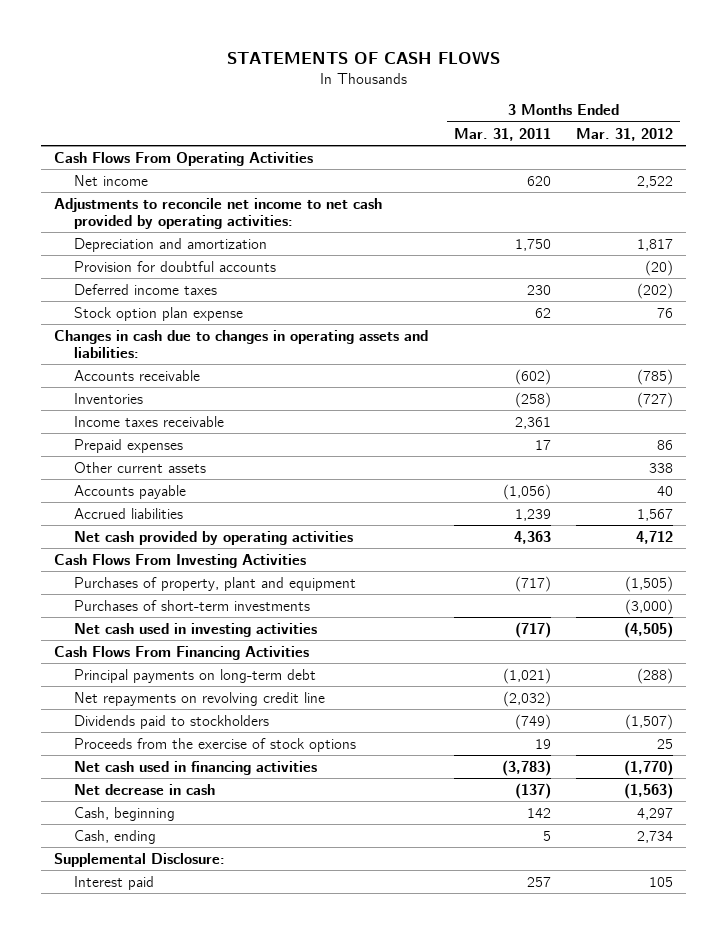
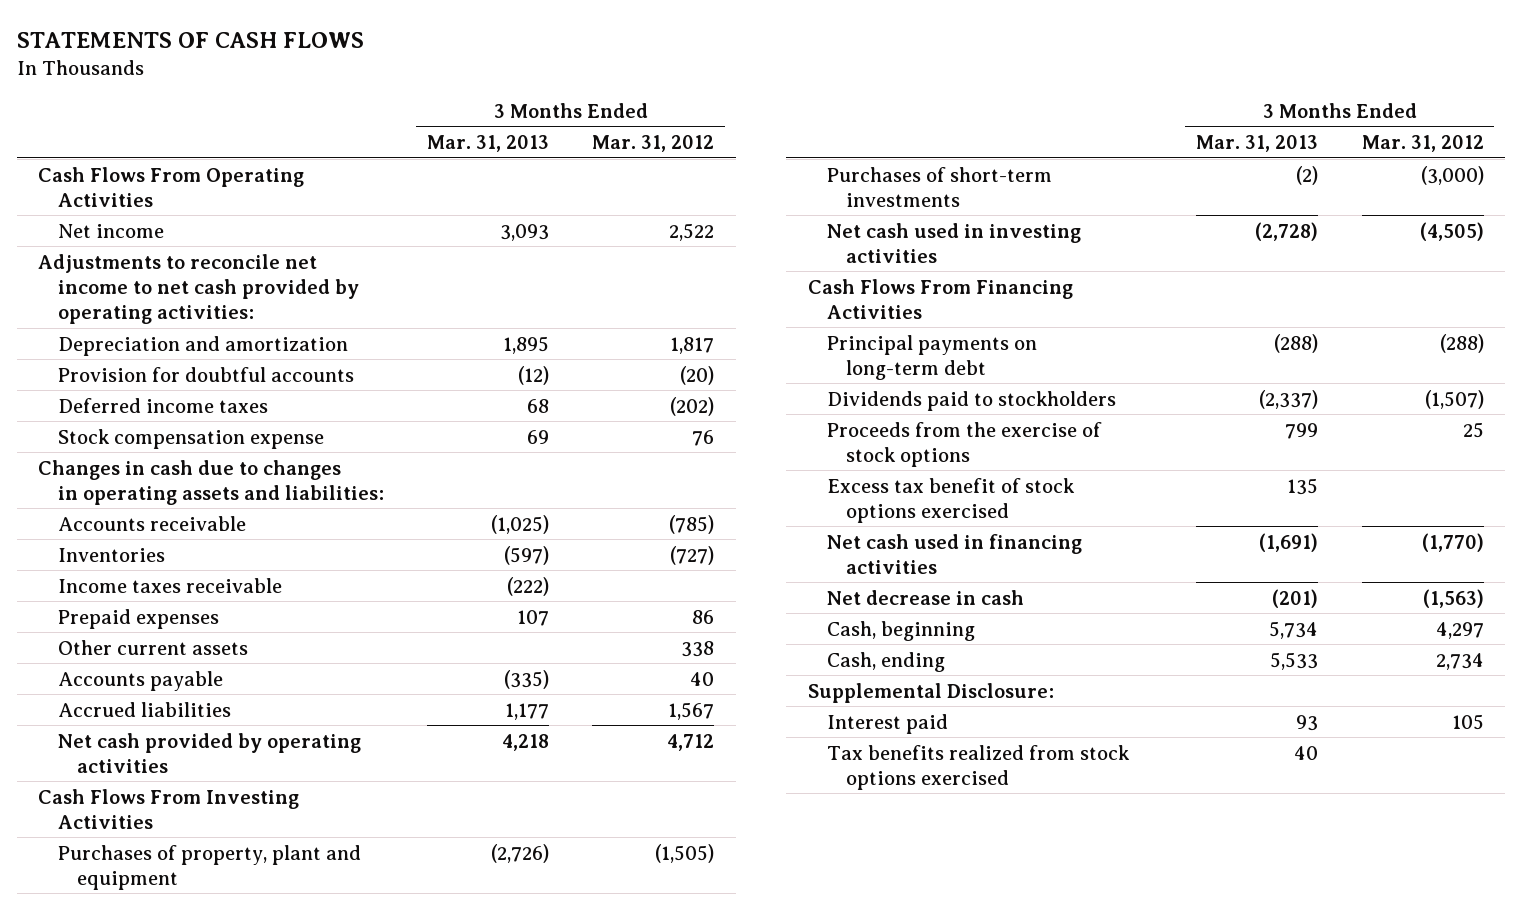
[453,127,551,141] Mar. 31, 2011 -> none
none -> [426,134,549,152] Mar. 31, 2013
[74,306,244,321] Stock option plan expense -> none
none -> [57,428,324,449] Stock compensation expense
[74,691,326,706] Net repayments on revolving credit line -> none
none -> [826,477,1075,523] Excess tax benefit of stock options exercised
none -> [826,744,1130,790] Tax benefits realized from stock options exercised

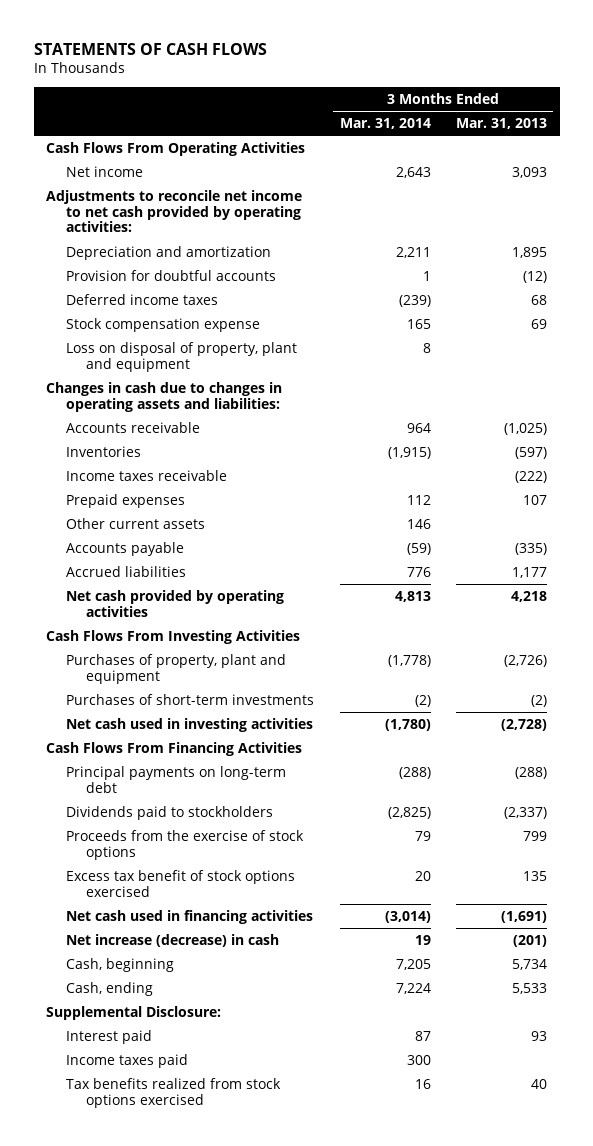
[592,134,715,152] Mar. 31, 2012 -> none
none -> [339,118,431,130] Mar. 31, 2014
none -> [65,342,297,372] Loss on disposal of property, plant and equipment
[826,589,1024,605] Net decrease in cash -> [65,934,279,948] Net increase (decrease) in cash
none -> [65,1054,188,1069] Income taxes paid

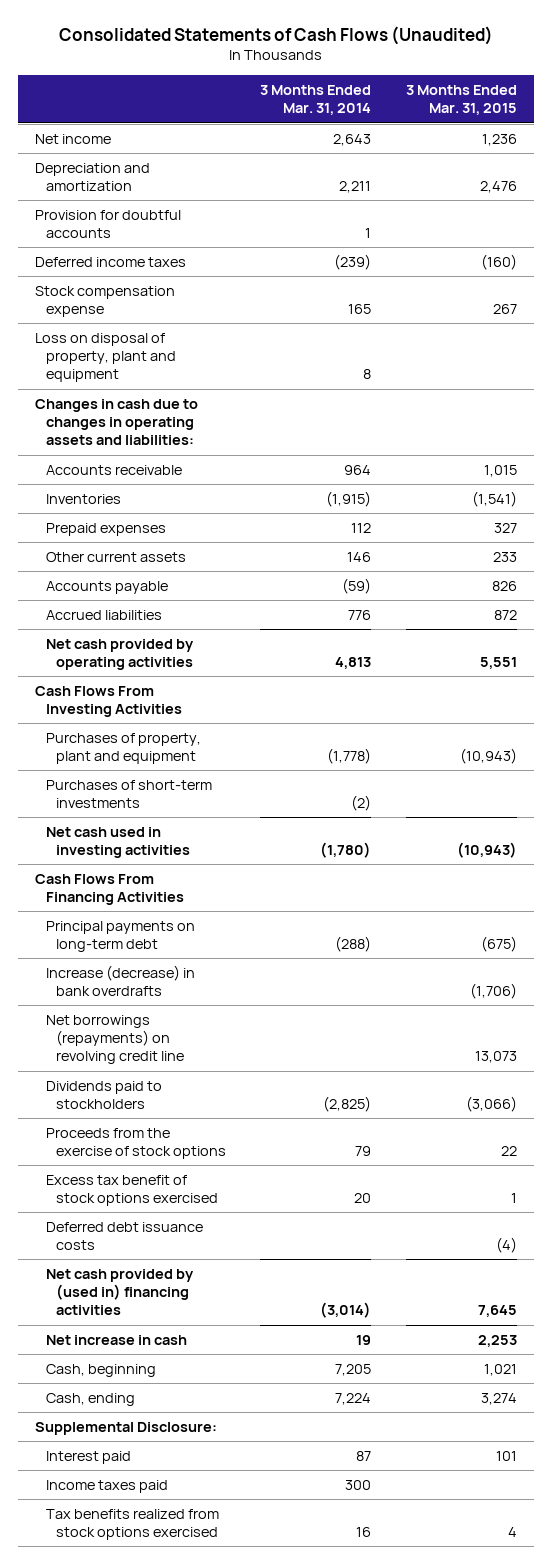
[33,42,267,55] STATEMENTS OF CASH FLOWS -> [58,25,493,45] Consolidated Statements of Cash Flows (Unaudited)
[456,118,548,130] Mar. 31, 2013 -> none
none -> [405,85,517,116] 3 Months Ended Mar. 31, 2015
[46,142,306,157] Cash Flows From Operating Activities -> none
[46,190,303,233] Adjustments to reconcile net income to net cash provided by operating activities: -> none
[65,470,227,482] Income taxes receivable -> none
none -> [45,964,195,997] Increase (decrease) in bank overdrafts
none -> [45,1014,185,1065] Net borrowings (repayments) on revolving credit line
none -> [45,1221,203,1251] Deferred debt issuance costs
[65,910,313,925] Net cash used in financing activities -> [45,1268,194,1316] Net cash provided by (used in) financing activities
[65,934,279,948] Net increase (decrease) in cash -> [45,1334,187,1345] Net increase in cash

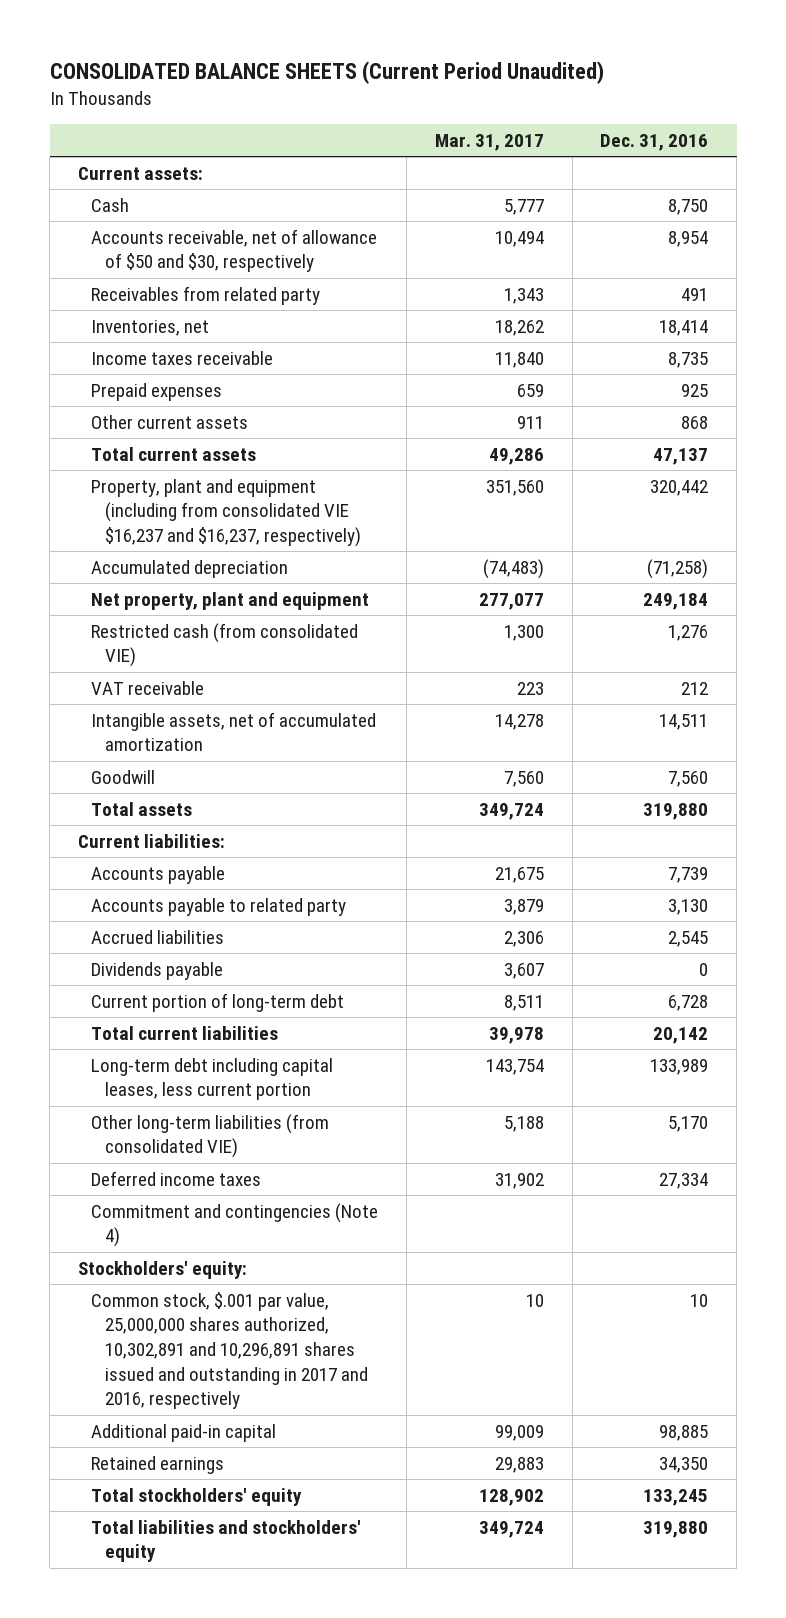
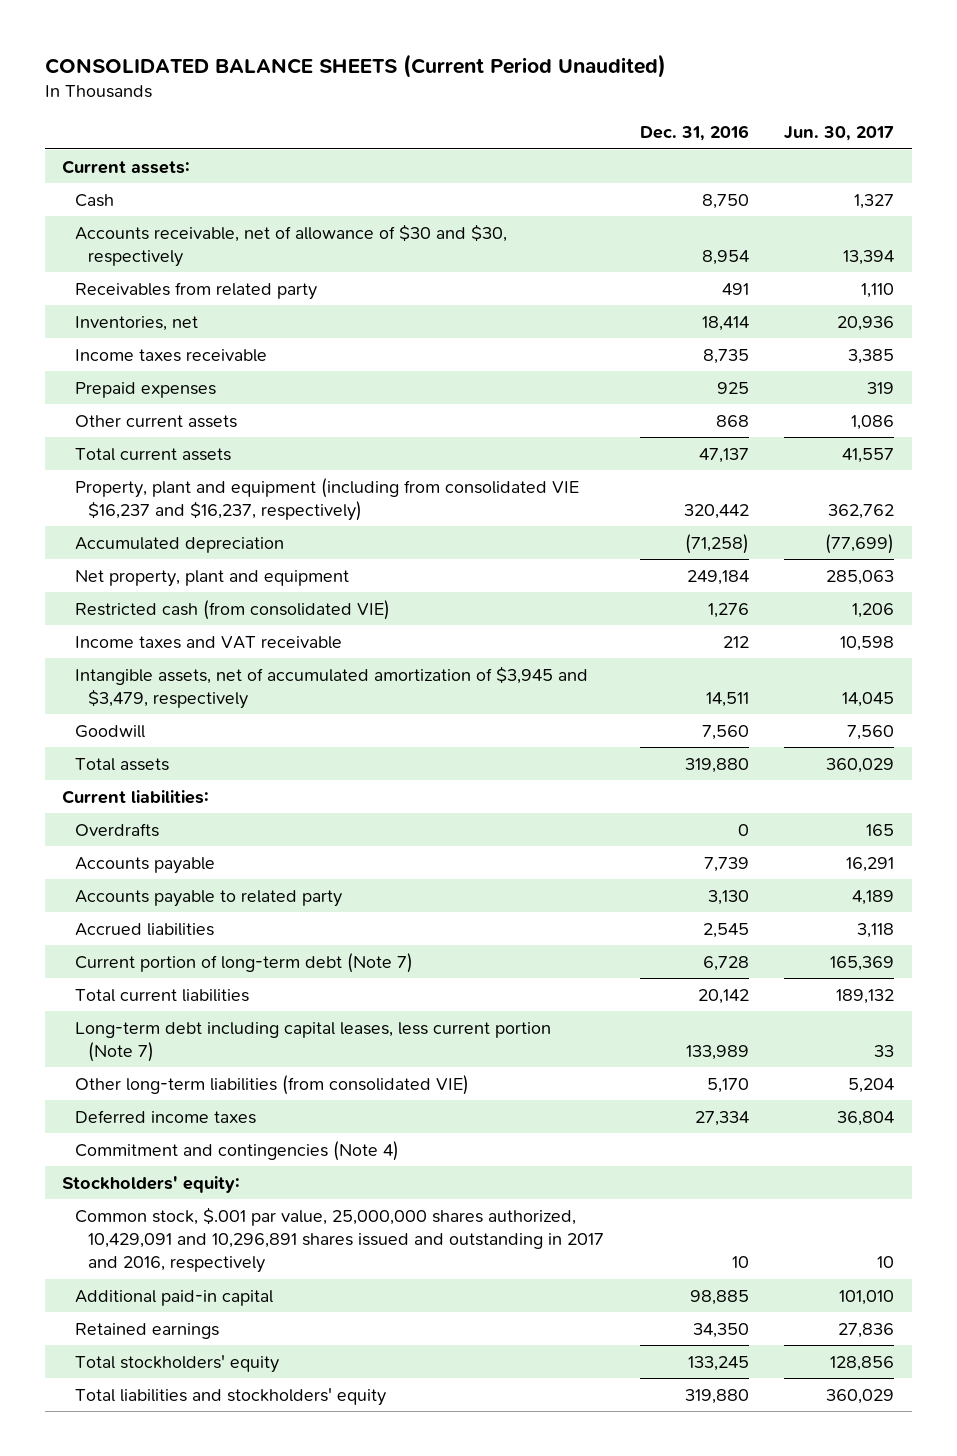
[434,134,544,152] Mar. 31, 2017 -> none
none -> [784,126,895,142] Jun. 30, 2017
[91,228,378,273] Accounts receivable, net of allowance of $50 and $30, respectively -> [75,223,508,267] Accounts receivable, net of allowance of $30 and $30, respectively
[91,680,205,695] VAT receivable -> [75,635,343,649] Income taxes and VAT receivable
[91,711,377,752] Intangible assets, net of accumulated amortization -> [75,665,589,709] Intangible assets, net of accumulated amortization of $3,945 and $3,479, respectively
none -> [75,822,160,837] Overdrafts
[91,961,224,980] Dividends payable -> none
[91,992,345,1012] Current portion of long-term debt -> [75,952,414,973] Current portion of long-term debt (Note 7)
[91,1057,334,1101] Long-term debt including capital leases, less current portion -> [75,1021,552,1062] Long-term debt including capital leases, less current portion (Note 7)
[91,1291,368,1410] Common stock, $.001 par value, 25,000,000 shares authorized, 10,302,891 and 10,296,891 shares issued and outstanding in 2017 and 2016, respectively -> [75,1206,605,1274] Common stock, $.001 par value, 25,000,000 shares authorized, 10,429,091 and 10,296,891 shares issued and outstanding in 2017 and 2016, respectively

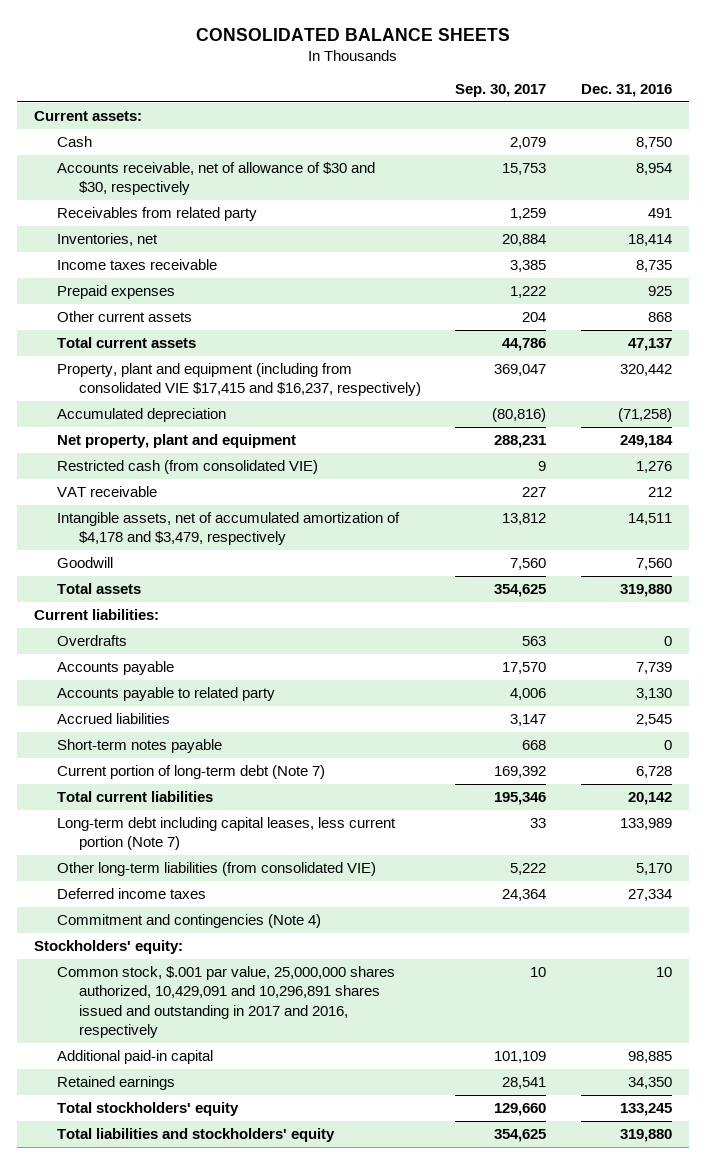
[44,53,666,78] CONSOLIDATED BALANCE SHEETS (Current Period Unaudited) -> [195,27,510,41] CONSOLIDATED BALANCE SHEETS
[784,126,895,142] Jun. 30, 2017 -> none
none -> [455,84,547,98] Sep. 30, 2017
[75,477,580,521] Property, plant and equipment (including from consolidated VIE $16,237 and $16,237, respectively) -> [56,363,422,397] Property, plant and equipment (including from consolidated VIE $17,415 and $16,237, respectively)
[75,635,343,649] Income taxes and VAT receivable -> [56,486,157,498] VAT receivable
[75,665,589,709] Intangible assets, net of accumulated amortization of $3,945 and $3,479, respectively -> [56,512,400,546] Intangible assets, net of accumulated amortization of $4,178 and $3,479, respectively
none -> [56,739,222,754] Short-term notes payable

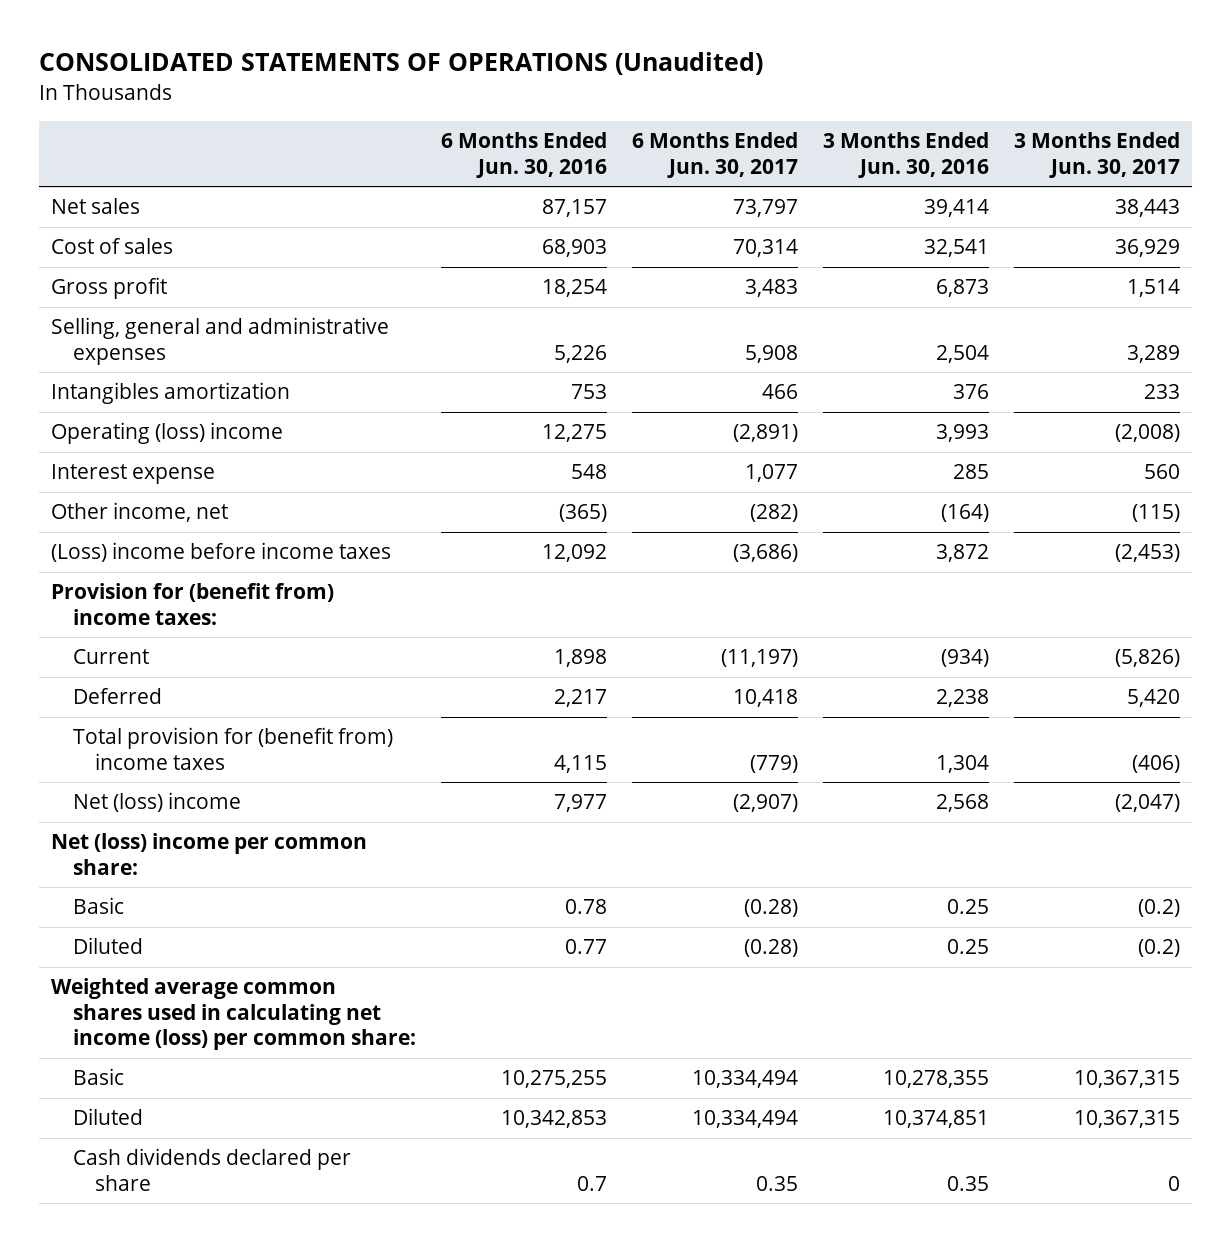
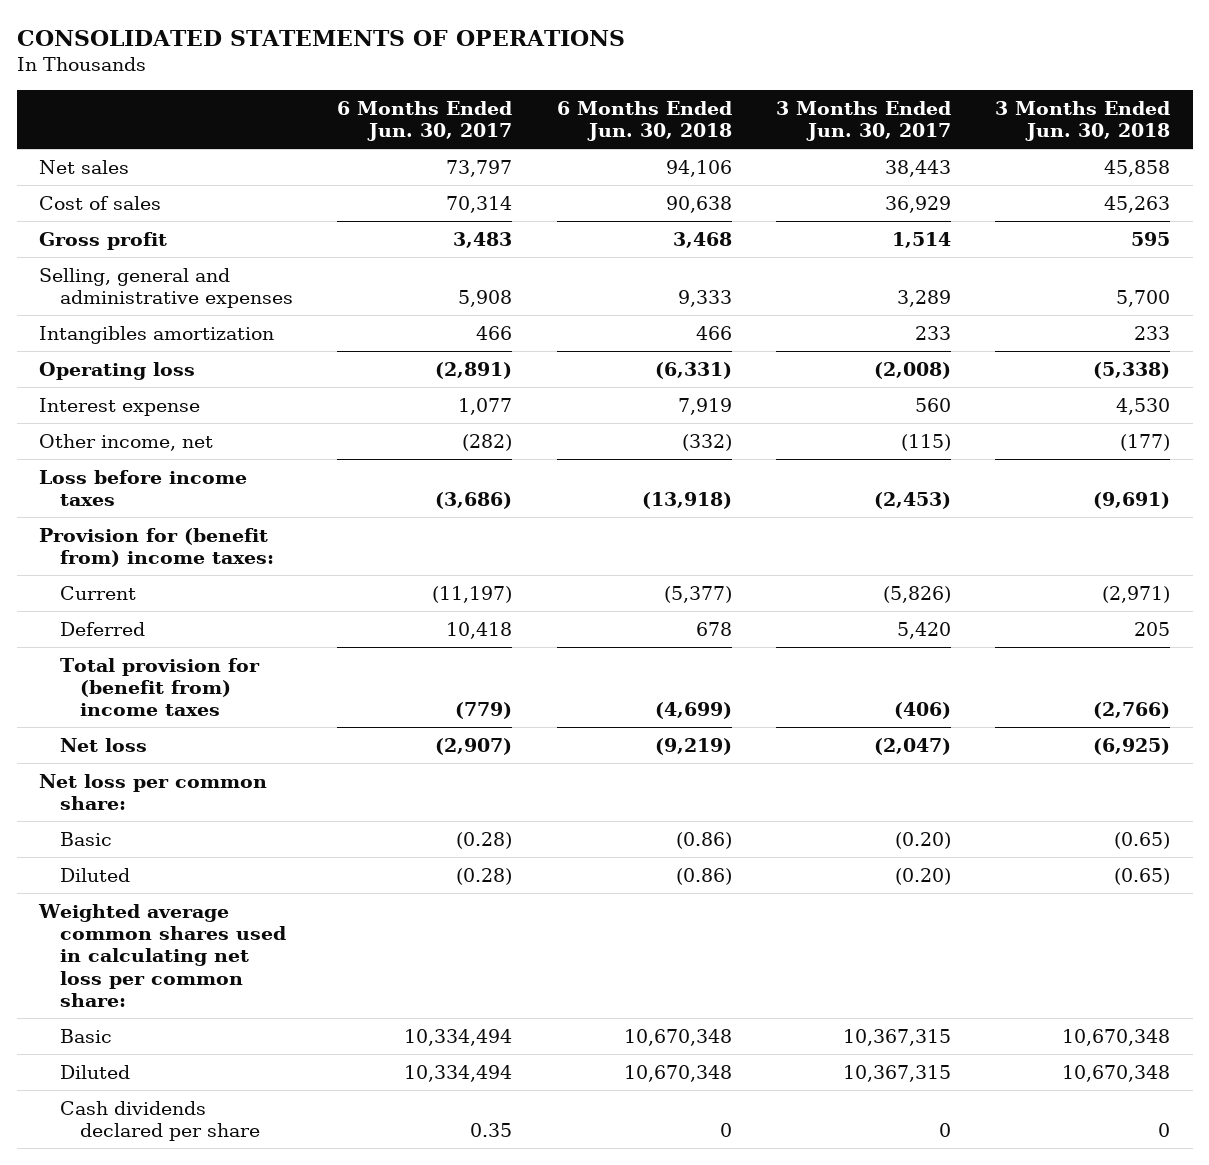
[38,52,763,76] CONSOLIDATED STATEMENTS OF OPERATIONS (Unaudited) -> [16,30,625,47] CONSOLIDATED STATEMENTS OF OPERATIONS
[441,132,608,178] 6 Months Ended Jun. 30, 2016 -> none
[822,132,989,178] 3 Months Ended Jun. 30, 2016 -> none
none -> [556,100,732,142] 6 Months Ended Jun. 30, 2018
none -> [995,100,1171,142] 3 Months Ended Jun. 30, 2018
[51,422,284,445] Operating (loss) income -> [39,361,196,380] Operating loss
[51,542,392,563] (Loss) income before income taxes -> [39,469,248,506] Loss before income taxes
[73,792,242,813] Net (loss) income -> [59,737,147,752] Net loss
[51,833,368,875] Net (loss) income per common share: -> [39,773,268,810] Net loss per common share:
[1137,899,1180,918] (0.2) -> [894,831,951,849] (0.20)
[1137,939,1180,958] (0.2) -> [894,867,951,885] (0.20)
[51,978,417,1051] Weighted average common shares used in calculating net income (loss) per common share: -> [38,903,286,1007] Weighted average common shares used in calculating net loss per common share:

